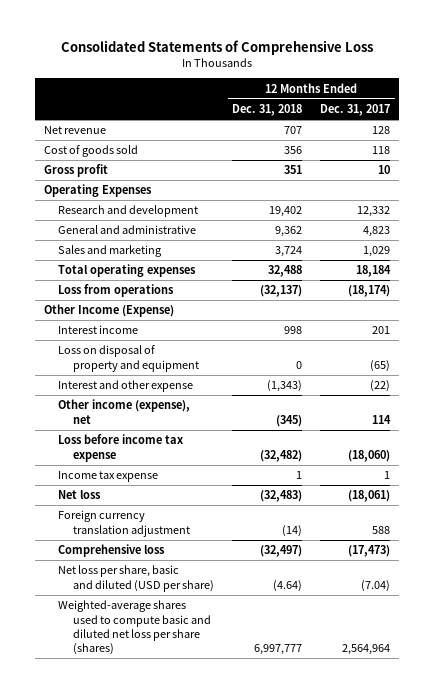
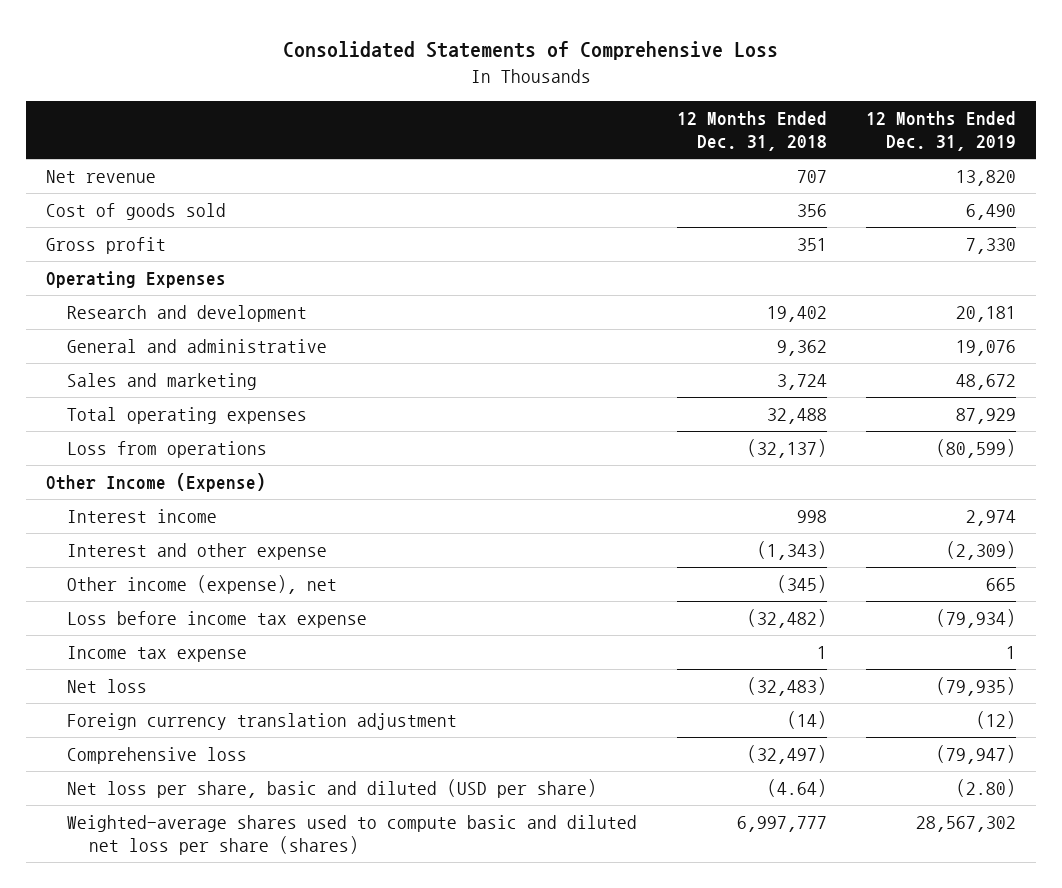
[320,104,391,117] Dec. 31, 2017 -> none
none -> [866,111,1017,152] 12 Months Ended Dec. 31, 2019
[58,345,200,372] Loss on disposal of property and equipment -> none

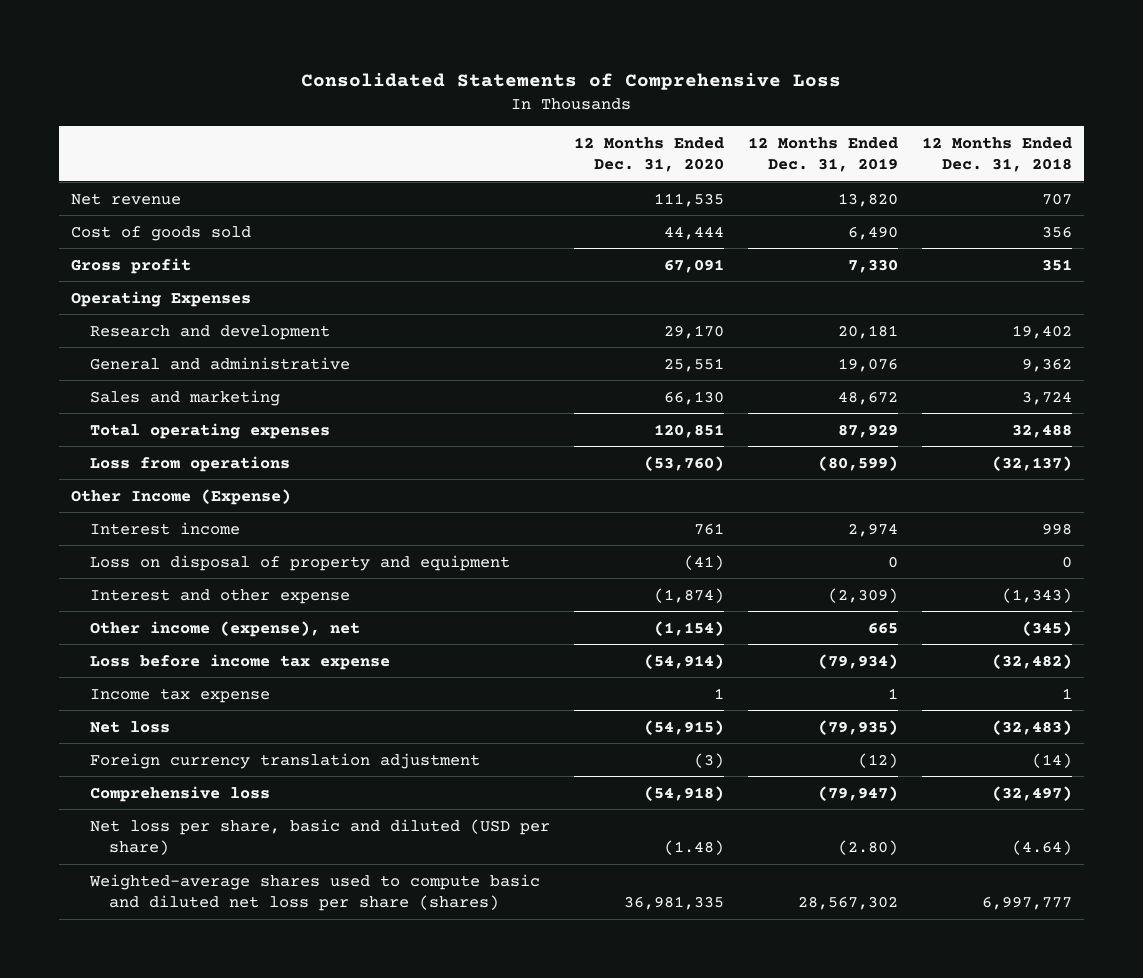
none -> [574,136,725,172] 12 Months Ended Dec. 31, 2020
none -> [90,554,511,571] Loss on disposal of property and equipment

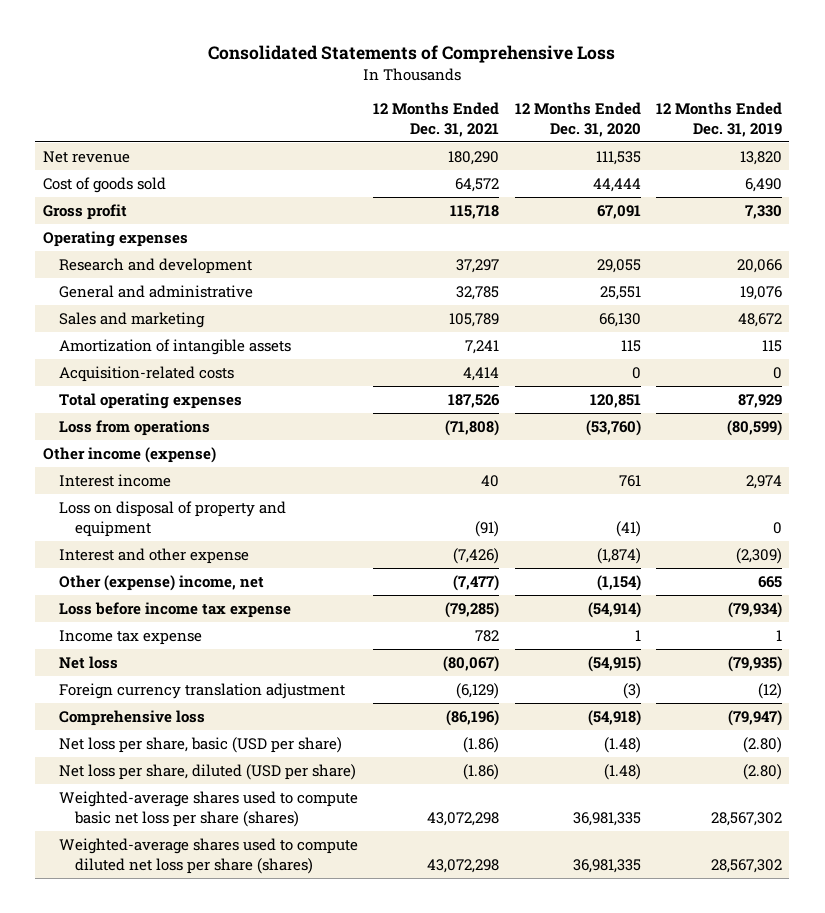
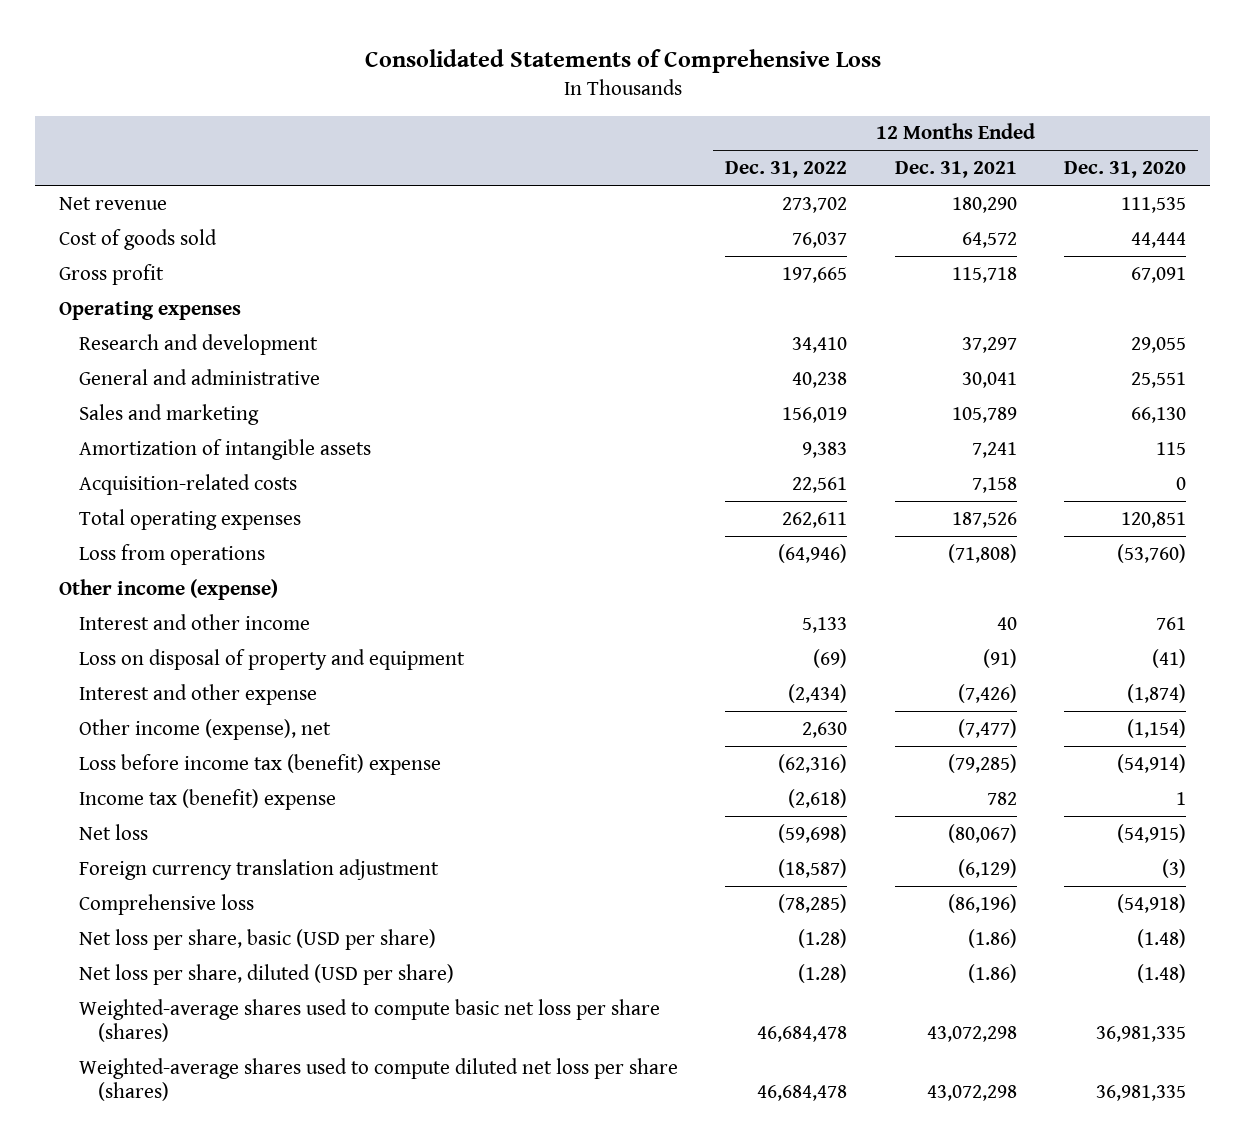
[655,101,782,137] 12 Months Ended Dec. 31, 2019 -> none
none -> [725,161,848,179] Dec. 31, 2022
[456,286,500,301] 32,785 -> [961,371,1017,388] 30,041
[463,367,500,382] 4,414 -> [971,476,1017,493] 7,158
[59,474,172,488] Interest income -> [78,613,310,630] Interest and other income
[59,575,265,592] Other (expense) income, net -> [78,718,331,740] Other income (expense), net
[59,602,292,619] Loss before income tax expense -> [78,753,441,775] Loss before income tax (benefit) expense
[59,630,203,646] Income tax expense -> [78,788,336,810] Income tax (benefit) expense

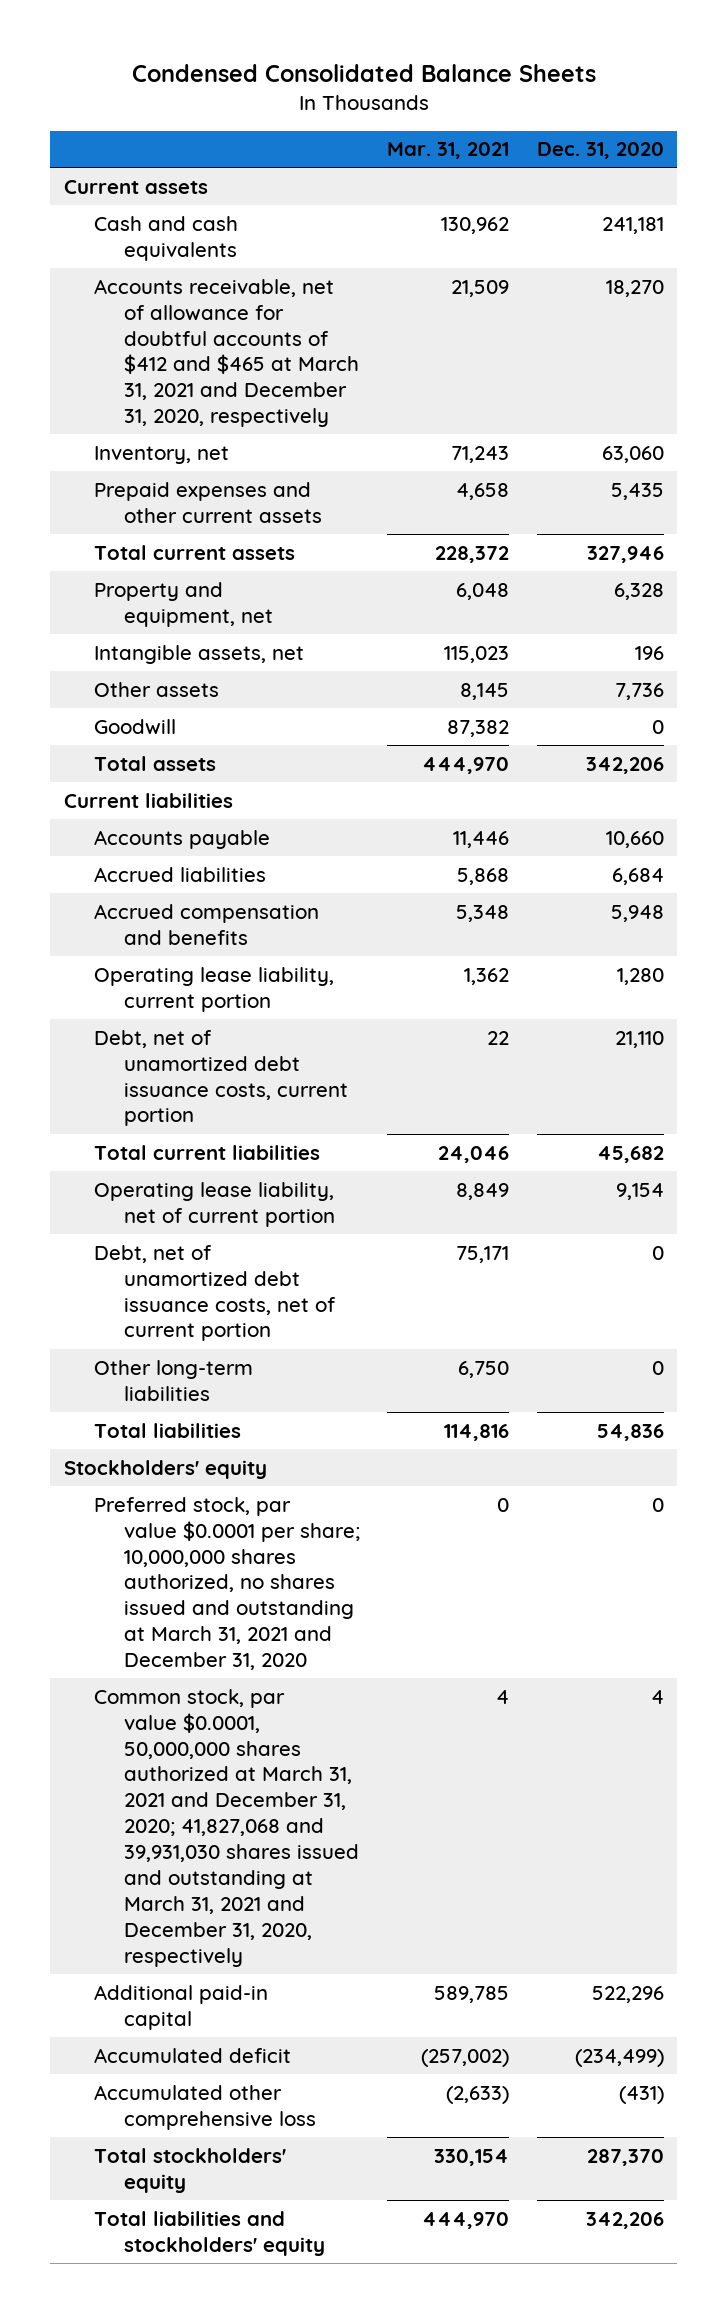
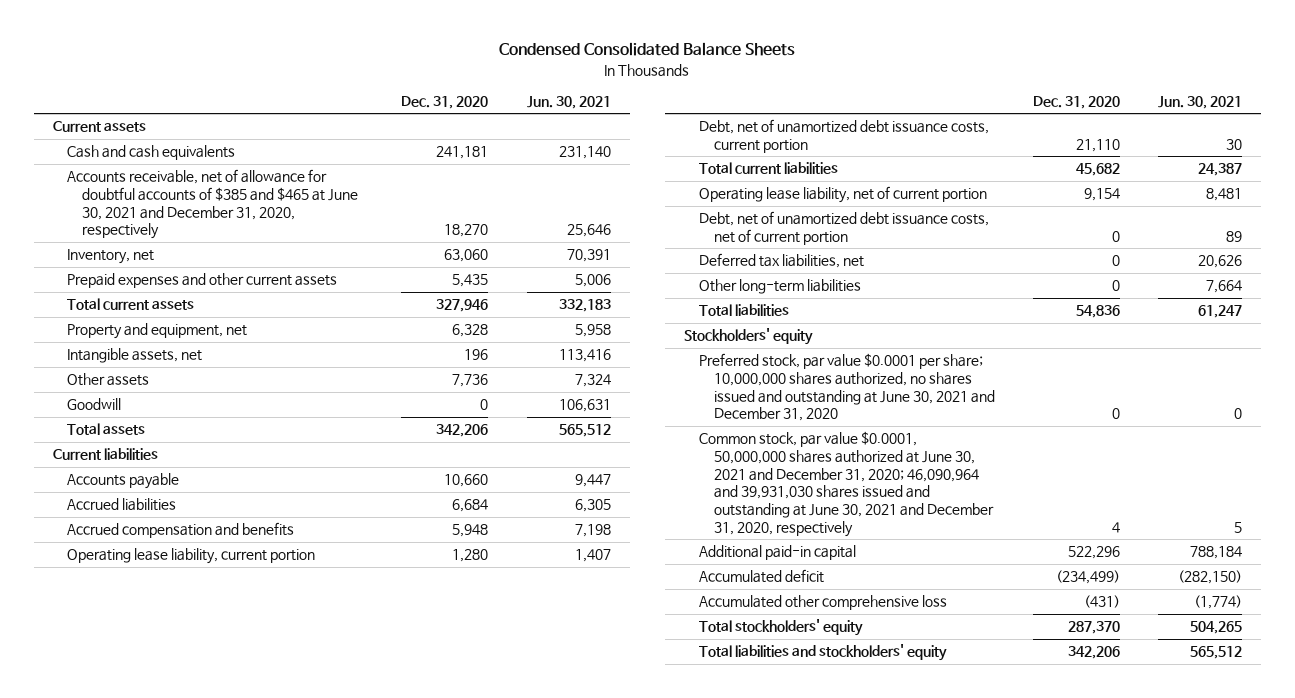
[387,142,510,160] Mar. 31, 2021 -> none
none -> [526,96,611,110] Jun. 30, 2021
[94,278,360,428] Accounts receivable, net of allowance for doubtful accounts of $412 and $465 at March 31, 2021 and December 31, 2020, respectively -> [67,169,359,240] Accounts receivable, net of allowance for doubtful accounts of $385 and $465 at June 30, 2021 and December 31, 2020, respectively
none -> [698,253,864,269] Deferred tax liabilities, net
[94,1496,361,1671] Preferred stock, par value $0.0001 per share; 10,000,000 shares authorized, no shares issued and outstanding at March 31, 2021 and December 31, 2020 -> [698,353,995,422] Preferred stock, par value $0.0001 per share; 10,000,000 shares authorized, no shares issued and outstanding at June 30, 2021 and December 31, 2020
[94,1688,360,1967] Common stock, par value $0.0001, 50,000,000 shares authorized at March 31, 2021 and December 31, 2020; 41,827,068 and 39,931,030 shares issued and outstanding at March 31, 2021 and December 31, 2020, respectively -> [698,431,994,537] Common stock, par value $0.0001, 50,000,000 shares authorized at June 30, 2021 and December 31, 2020; 46,090,964 and 39,931,030 shares issued and outstanding at June 30, 2021 and December 31, 2020, respectively

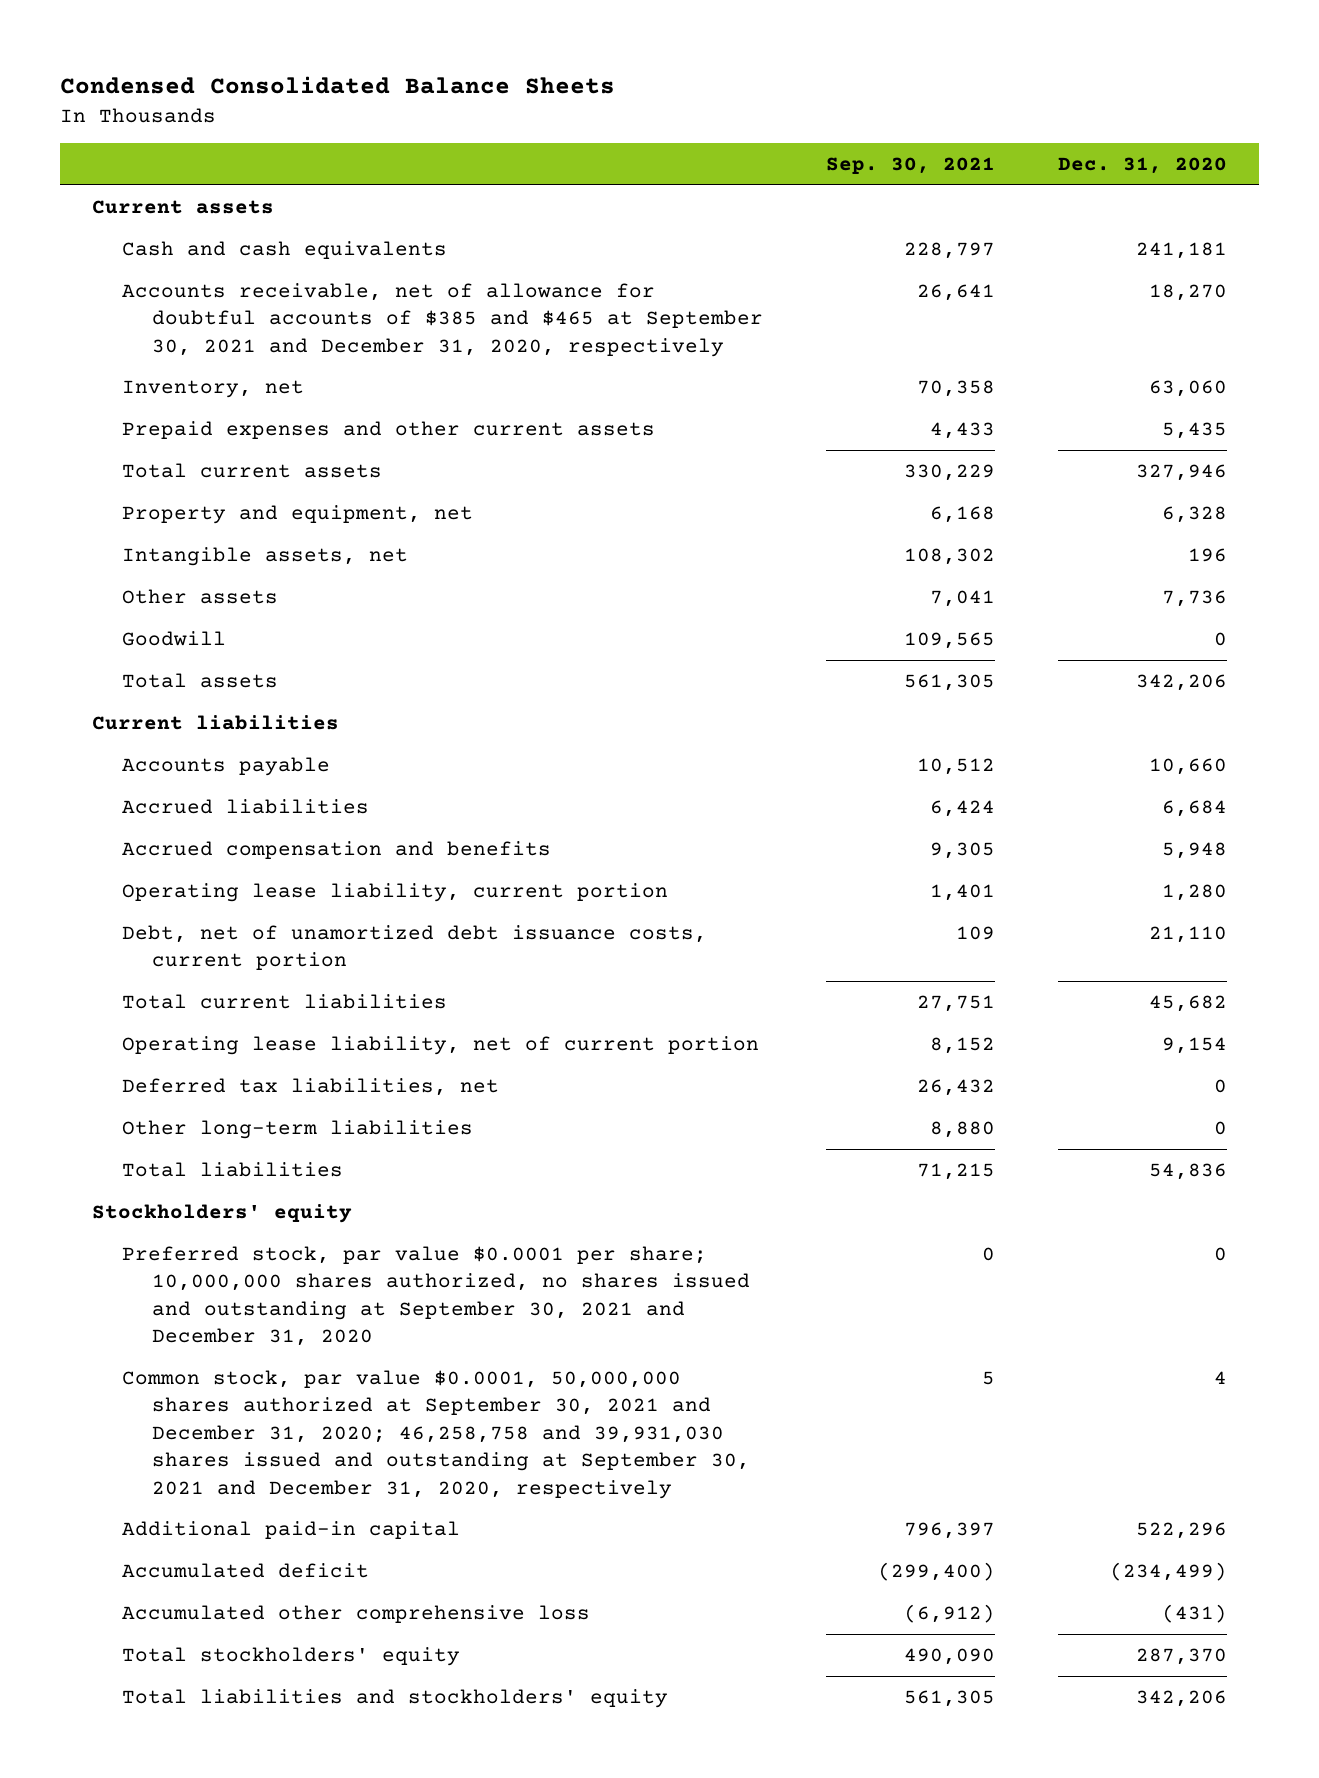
[526,96,611,110] Jun. 30, 2021 -> none
none -> [826,157,996,175] Sep. 30, 2021
[67,169,359,240] Accounts receivable, net of allowance for doubtful accounts of $385 and $465 at June 30, 2021 and December 31, 2020, respectively -> [121,282,763,357] Accounts receivable, net of allowance for doubtful accounts of $385 and $465 at September 30, 2021 and December 31, 2020, respectively
[698,211,989,246] Debt, net of unamortized debt issuance costs, net of current portion -> none
[698,353,995,422] Preferred stock, par value $0.0001 per share; 10,000,000 shares authorized, no shares issued and outstanding at June 30, 2021 and December 31, 2020 -> [121,1245,750,1347] Preferred stock, par value $0.0001 per share; 10,000,000 shares authorized, no shares issued and outstanding at September 30, 2021 and December 31, 2020
[698,431,994,537] Common stock, par value $0.0001, 50,000,000 shares authorized at June 30, 2021 and December 31, 2020; 46,090,964 and 39,931,030 shares issued and outstanding at June 30, 2021 and December 31, 2020, respectively -> [121,1369,750,1499] Common stock, par value $0.0001, 50,000,000 shares authorized at September 30, 2021 and December 31, 2020; 46,258,758 and 39,931,030 shares issued and outstanding at September 30, 2021 and December 31, 2020, respectively

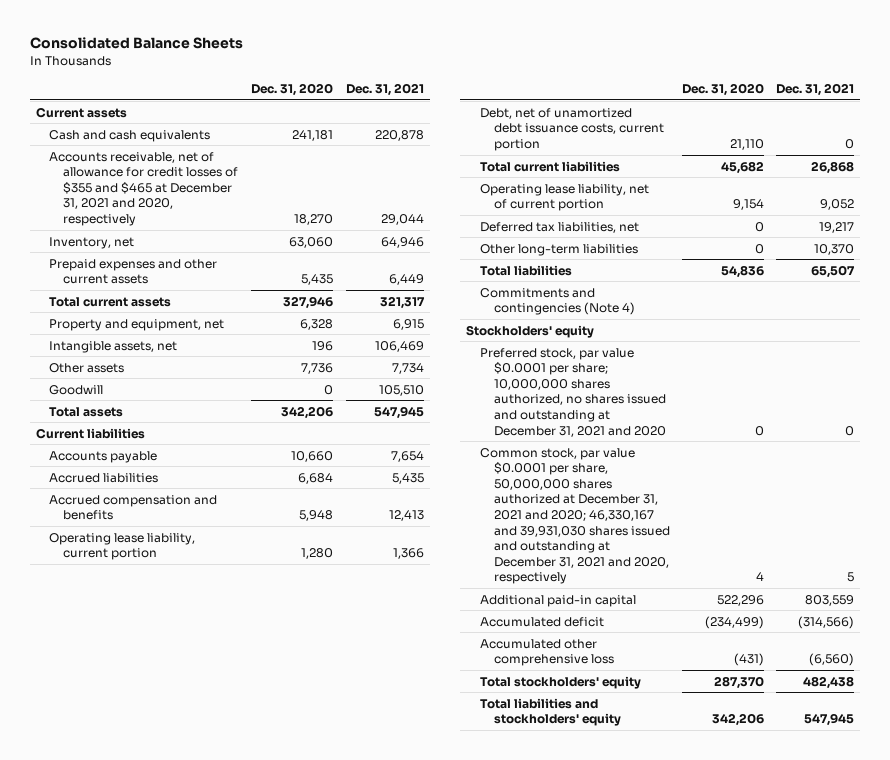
[60,76,616,95] Condensed Consolidated Balance Sheets -> [29,37,243,50] Consolidated Balance Sheets
[826,157,996,175] Sep. 30, 2021 -> none
none -> [345,82,424,96] Dec. 31, 2021
[121,282,763,357] Accounts receivable, net of allowance for doubtful accounts of $385 and $465 at September 30, 2021 and December 31, 2020, respectively -> [49,151,238,227] Accounts receivable, net of allowance for credit losses of $355 and $465 at December 31, 2021 and 2020, respectively
none -> [479,287,635,316] Commitments and contingencies (Note 4)
[121,1245,750,1347] Preferred stock, par value $0.0001 per share; 10,000,000 shares authorized, no shares issued and outstanding at September 30, 2021 and December 31, 2020 -> [479,347,666,437] Preferred stock, par value $0.0001 per share; 10,000,000 shares authorized, no shares issued and outstanding at December 31, 2021 and 2020
[121,1369,750,1499] Common stock, par value $0.0001, 50,000,000 shares authorized at September 30, 2021 and December 31, 2020; 46,258,758 and 39,931,030 shares issued and outstanding at September 30, 2021 and December 31, 2020, respectively -> [479,447,670,585] Common stock, par value $0.0001 per share, 50,000,000 shares authorized at December 31, 2021 and 2020; 46,330,167 and 39,931,030 shares issued and outstanding at December 31, 2021 and 2020, respectively

